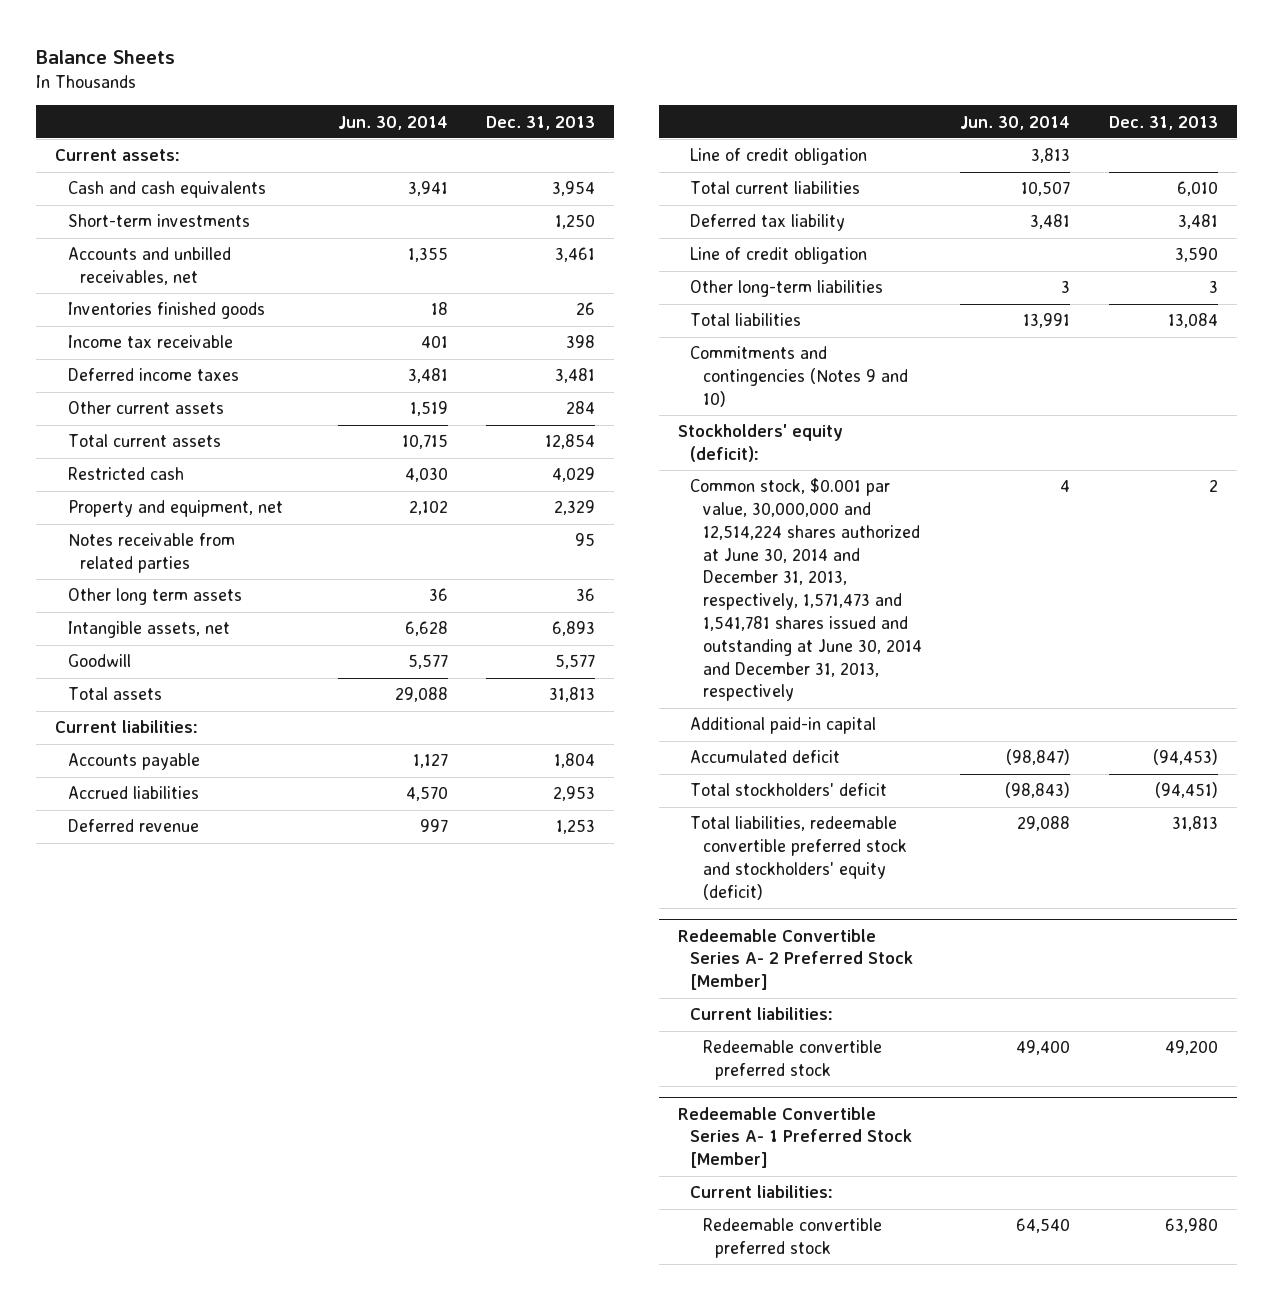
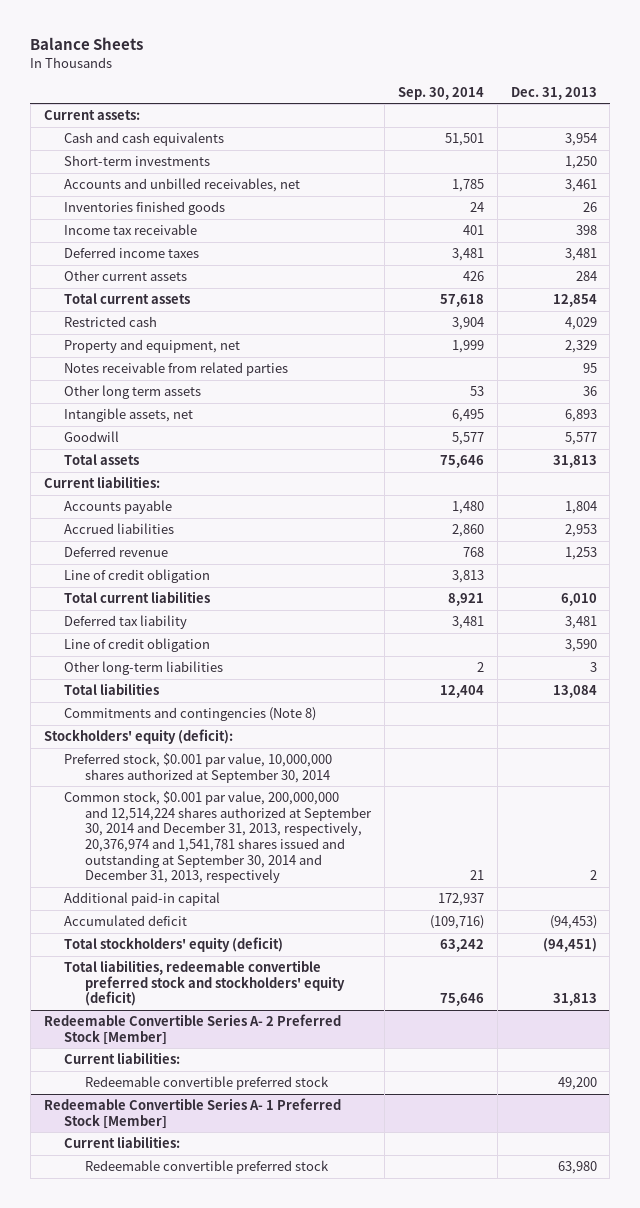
[337,115,448,130] Jun. 30, 2014 -> none
none -> [397,86,484,100] Sep. 30, 2014
[690,346,908,407] Commitments and contingencies (Notes 9 and 10) -> [64,707,317,722] Commitments and contingencies (Note 8)
none -> [64,753,333,783] Preferred stock, $0.001 par value, 10,000,000 shares authorized at September 30, 2014
[690,478,922,702] Common stock, $0.001 par value, 30,000,000 and 12,514,224 shares authorized at June 30, 2014 and December 31, 2013, respectively, 1,571,473 and 1,541,781 shares issued and outstanding at June 30, 2014 and December 31, 2013, respectively -> [64,791,372,884] Common stock, $0.001 par value, 200,000,000 and 12,514,224 shares authorized at September 30, 2014 and December 31, 2013, respectively, 20,376,974 and 1,541,781 shares issued and outstanding at September 30, 2014 and December 31, 2013, respectively
[690,783,888,797] Total stockholders' deficit -> [64,937,284,953] Total stockholders' equity (deficit)

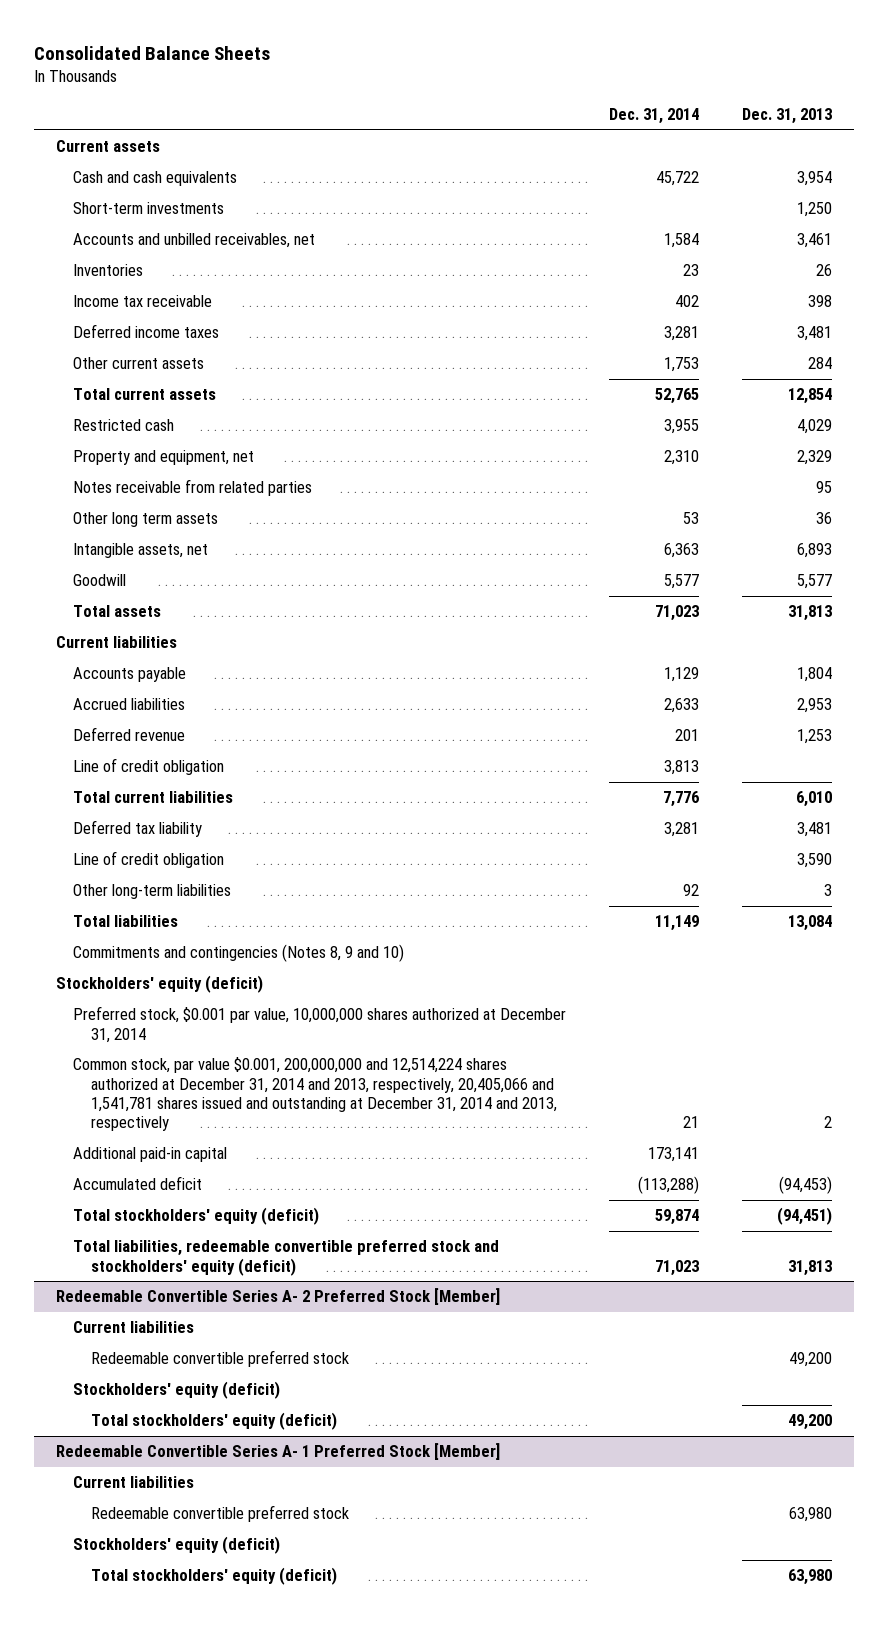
[30,37,144,51] Balance Sheets -> [34,45,271,60] Consolidated Balance Sheets
[397,86,484,100] Sep. 30, 2014 -> none
none -> [609,108,700,125] Dec. 31, 2014
[43,110,140,121] Current assets: -> [55,140,160,153] Current assets
[64,201,226,216] Inventories finished goods -> none
none -> [73,264,144,277] Inventories
[43,476,160,489] Current liabilities: -> [55,636,177,649] Current liabilities
[64,707,317,722] Commitments and contingencies (Note 8) -> [73,944,405,963] Commitments and contingencies (Notes 8, 9 and 10)
[43,729,233,745] Stockholders' equity (deficit): -> [55,975,263,994] Stockholders' equity (deficit)
[64,753,333,783] Preferred stock, $0.001 par value, 10,000,000 shares authorized at September 30, 2014 -> [73,1006,567,1043] Preferred stock, $0.001 par value, 10,000,000 shares authorized at December 31, 2014
[64,791,372,884] Common stock, $0.001 par value, 200,000,000 and 12,514,224 shares authorized at September 30, 2014 and December 31, 2013, respectively, 20,376,974 and 1,541,781 shares issued and outstanding at September 30, 2014 and December 31, 2013, respectively -> [73,1057,557,1132] Common stock, par value $0.001, 200,000,000 and 12,514,224 shares authorized at December 31, 2014 and 2013, respectively, 20,405,066 and 1,541,781 shares issued and outstanding at December 31, 2014 and 2013, respectively
[64,1052,181,1065] Current liabilities: -> [73,1321,195,1334] Current liabilities
none -> [73,1381,281,1400] Stockholders' equity (deficit)
none -> [90,1412,337,1431] Total stockholders' equity (deficit)
[64,1136,181,1149] Current liabilities: -> [73,1476,195,1489] Current liabilities
none -> [73,1536,281,1555] Stockholders' equity (deficit)
none -> [90,1567,337,1586] Total stockholders' equity (deficit)

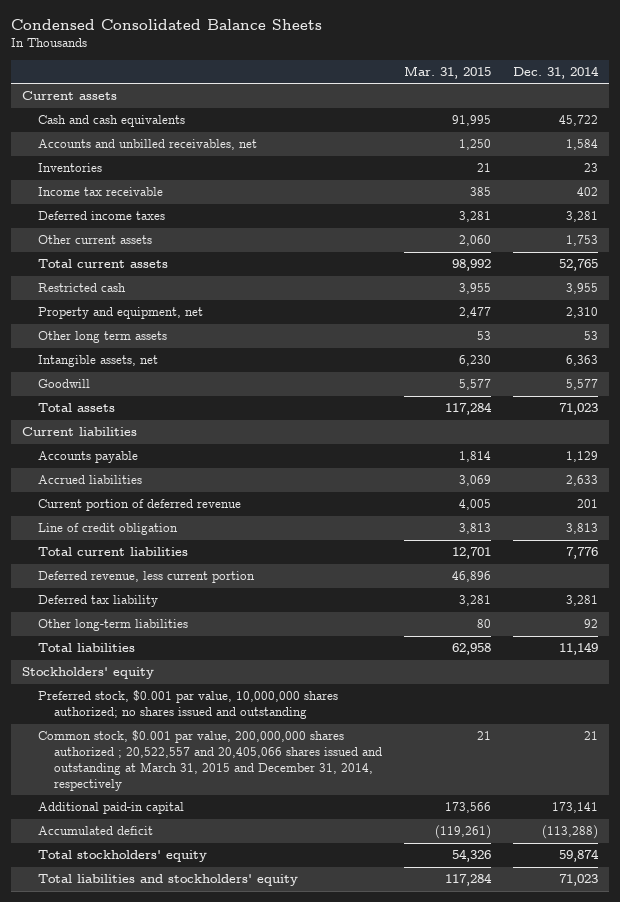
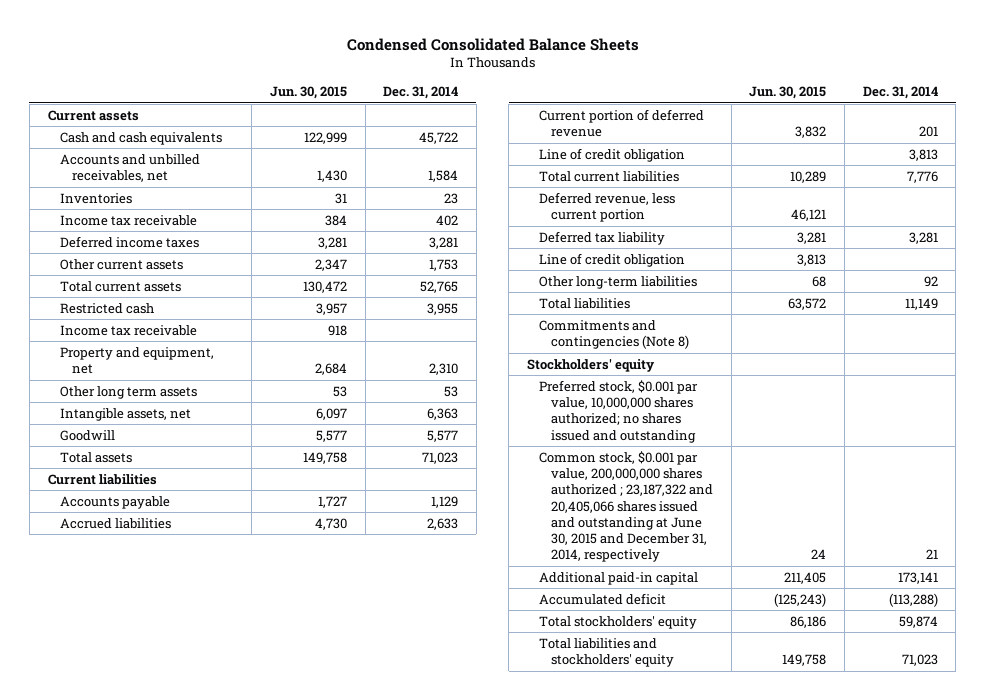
[404,65,492,79] Mar. 31, 2015 -> none
none -> [269,86,347,100] Jun. 30, 2015
none -> [59,324,197,336] Income tax receivable
none -> [538,252,685,267] Line of credit obligation
none -> [538,319,690,350] Commitments and contingencies (Note 8)
[37,730,382,791] Common stock, $0.001 par value, 200,000,000 shares authorized ; 20,522,557 and 20,405,066 shares issued and outstanding at March 31, 2015 and December 31, 2014, respectively -> [538,450,714,563] Common stock, $0.001 par value, 200,000,000 shares authorized ; 23,187,322 and 20,405,066 shares issued and outstanding at June 30, 2015 and December 31, 2014, respectively

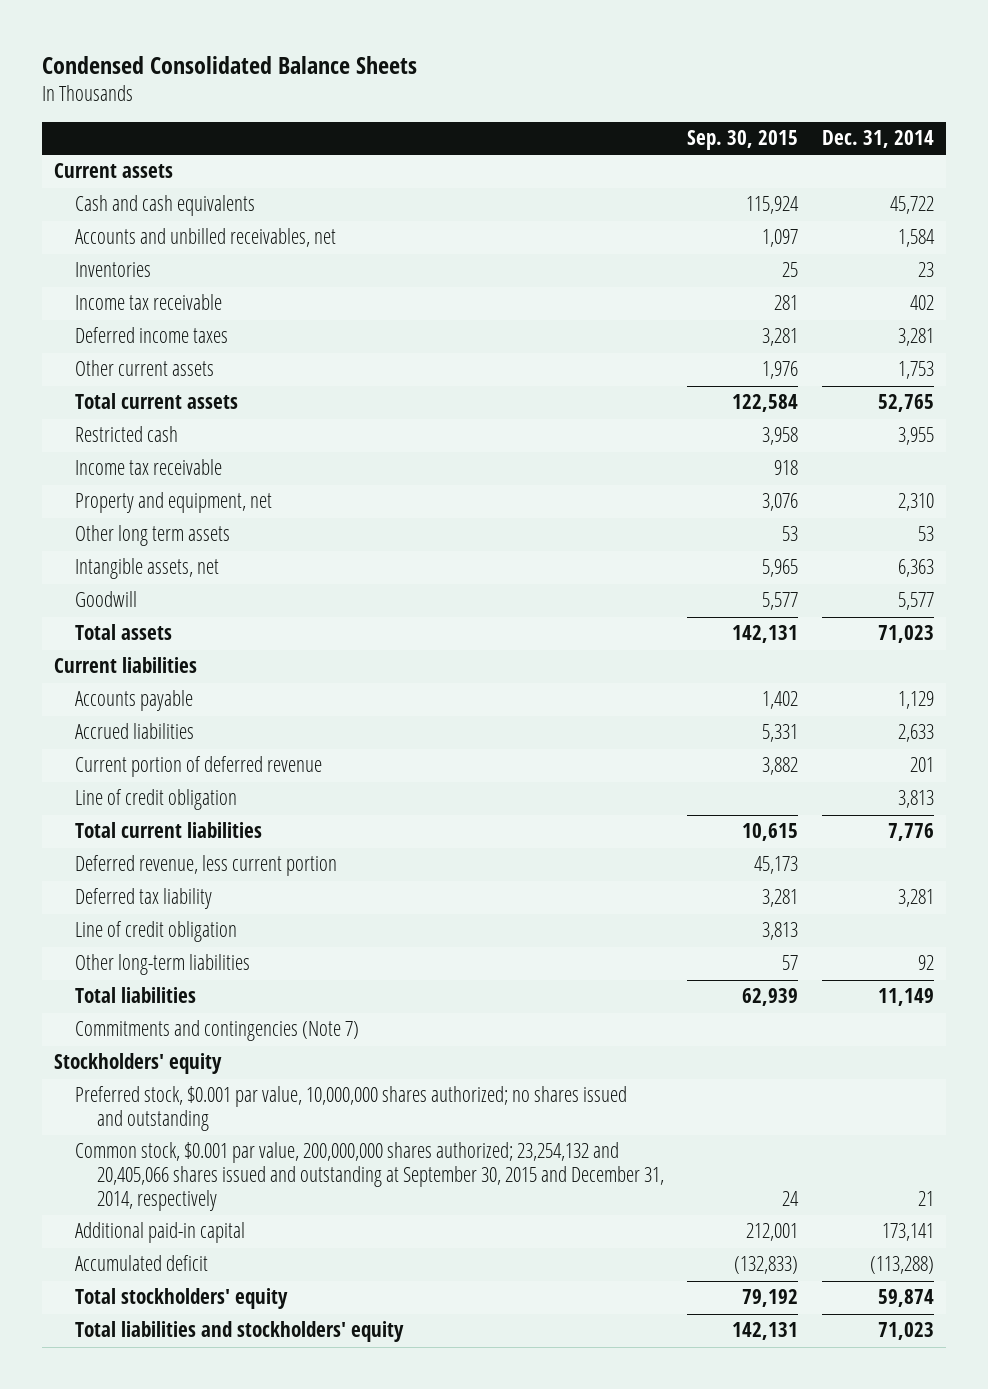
[269,86,347,100] Jun. 30, 2015 -> none
none -> [687,129,799,150] Sep. 30, 2015
[538,319,690,350] Commitments and contingencies (Note 8) -> [75,1020,360,1042] Commitments and contingencies (Note 7)
[538,450,714,563] Common stock, $0.001 par value, 200,000,000 shares authorized ; 23,187,322 and 20,405,066 shares issued and outstanding at June 30, 2015 and December 31, 2014, respectively -> [75,1142,664,1212] Common stock, $0.001 par value, 200,000,000 shares authorized; 23,254,132 and 20,405,066 shares issued and outstanding at September 30, 2015 and December 31, 2014, respectively

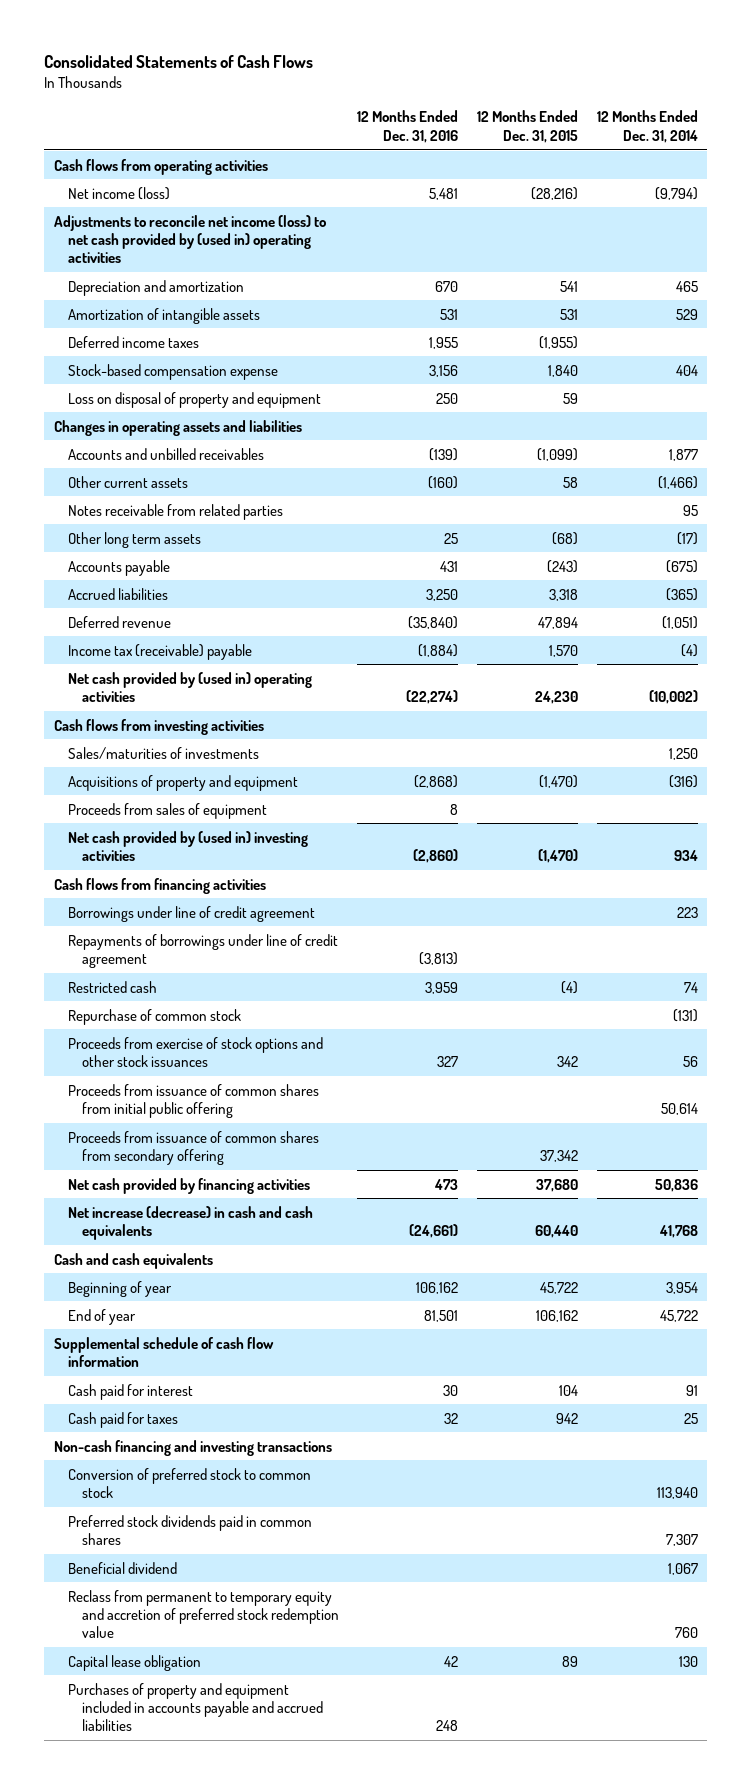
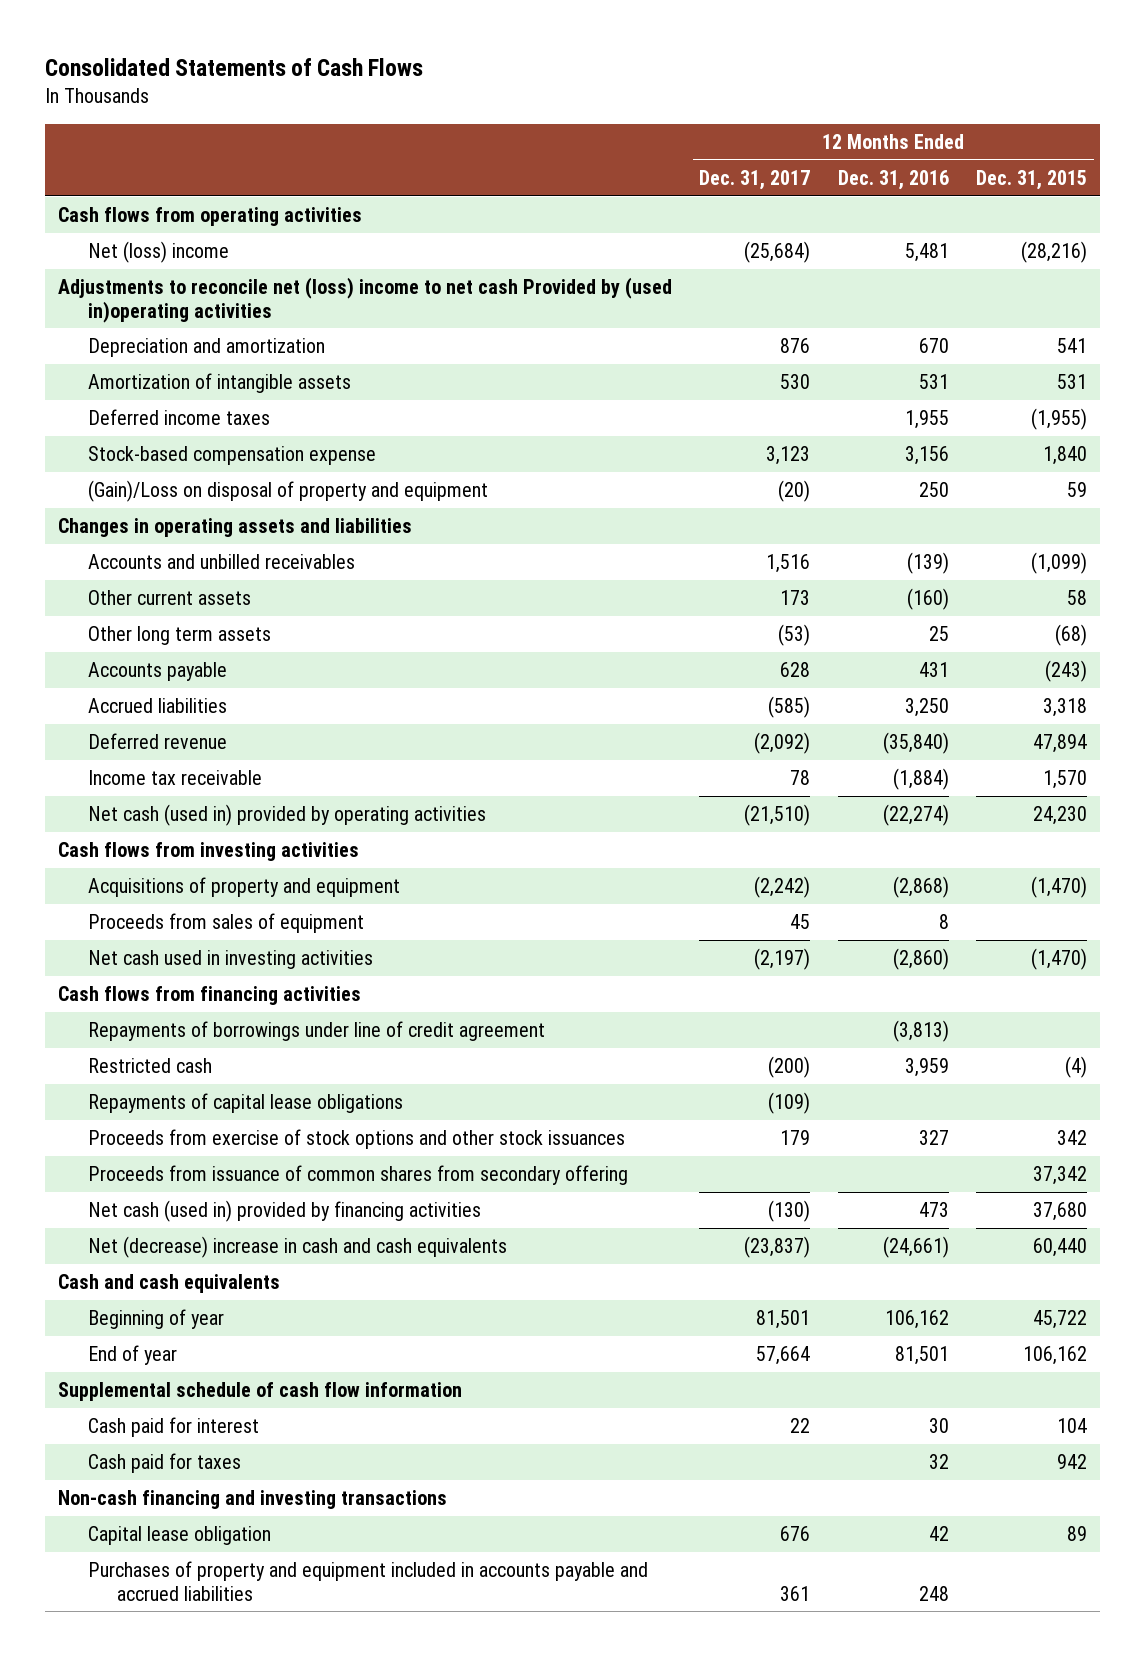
[596,110,698,143] 12 Months Ended Dec. 31, 2014 -> none
none -> [699,169,811,190] Dec. 31, 2017
[67,186,170,200] Net income (loss) -> [87,241,229,264] Net (loss) income
[53,214,326,264] Adjustments to reconcile net income (loss) to net cash provided by (used in) operating activities -> [58,277,673,323] Adjustments to reconcile net (loss) income to net cash Provided by (used in)operating activities
[67,391,321,408] Loss on disposal of property and equipment -> [87,480,488,503] (Gain)/Loss on disposal of property and equipment
[67,503,283,520] Notes receivable from related parties -> none
[67,643,252,660] Income tax (receivable) payable -> [87,770,262,786] Income tax receivable
[67,671,312,703] Net cash provided by (used in) operating activities -> [87,804,486,827] Net cash (used in) provided by operating activities
[67,746,259,759] Sales/maturities of investments -> none
[67,830,308,862] Net cash provided by (used in) investing activities -> [87,950,373,970] Net cash used in investing activities
[67,905,315,922] Borrowings under line of credit agreement -> none
[67,1008,241,1025] Repurchase of common stock -> none
none -> [87,1093,403,1114] Repayments of capital lease obligations
[67,1083,319,1119] Proceeds from issuance of common shares from initial public offering -> none
[67,1177,310,1194] Net cash provided by financing activities -> [87,1200,481,1223] Net cash (used in) provided by financing activities
[67,1205,313,1241] Net increase (decrease) in cash and cash equivalents -> [87,1236,507,1259] Net (decrease) increase in cash and cash equivalents
[67,1467,311,1499] Conversion of preferred stock to common stock -> none
[67,1514,312,1546] Preferred stock dividends paid in common shares -> none
[67,1561,177,1574] Beneficial dividend -> none
[67,1589,339,1639] Reclass from permanent to temporary equity and accretion of preferred stock redemption value -> none

